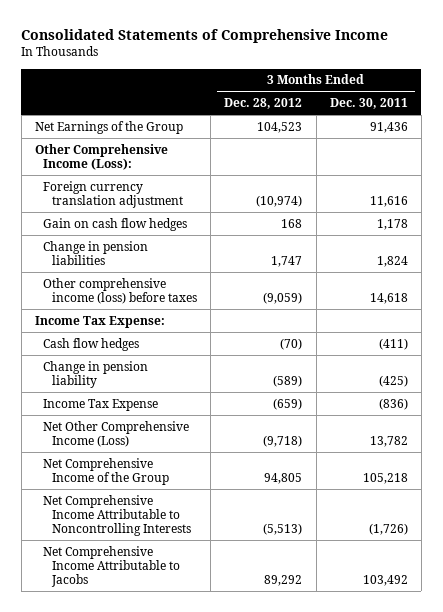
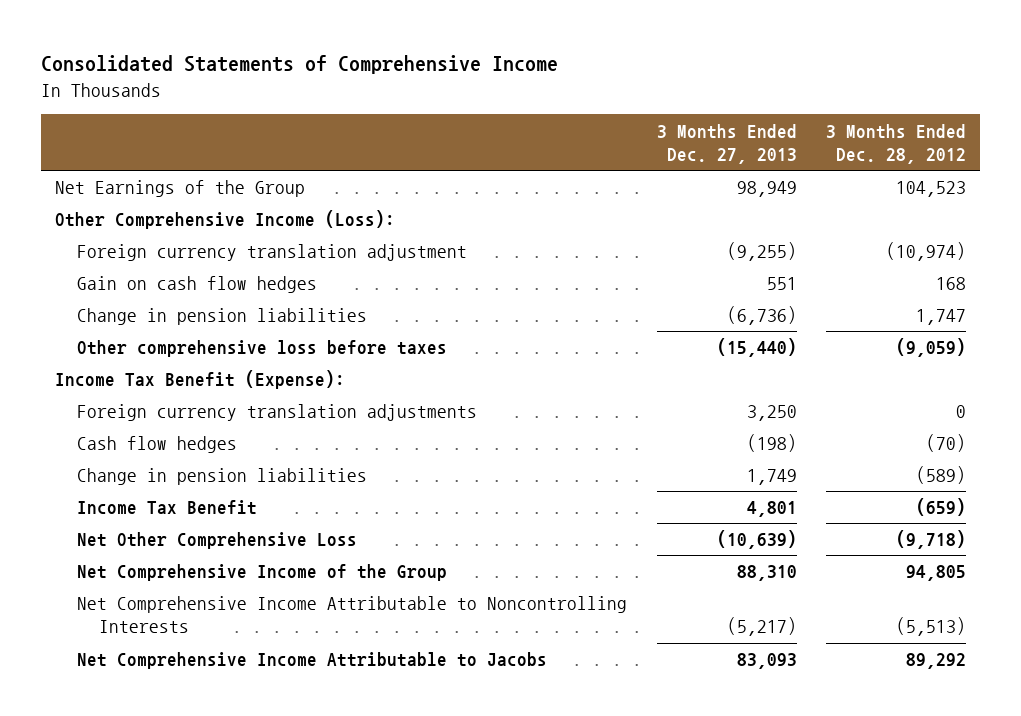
[329,98,408,110] Dec. 30, 2011 -> none
none -> [656,123,797,164] 3 Months Ended Dec. 27, 2013
[43,277,197,304] Other comprehensive income (loss) before taxes -> [77,340,448,358] Other comprehensive loss before taxes
[34,315,165,328] Income Tax Expense: -> [55,370,346,390] Income Tax Benefit (Expense):
none -> [77,404,478,422] Foreign currency translation adjustments
[43,360,149,388] Change in pension liability -> [77,468,368,486] Change in pension liabilities
[43,398,159,411] Income Tax Expense -> [77,500,258,516] Income Tax Benefit
[43,420,190,447] Net Other Comprehensive Income (Loss) -> [77,532,358,550] Net Other Comprehensive Loss

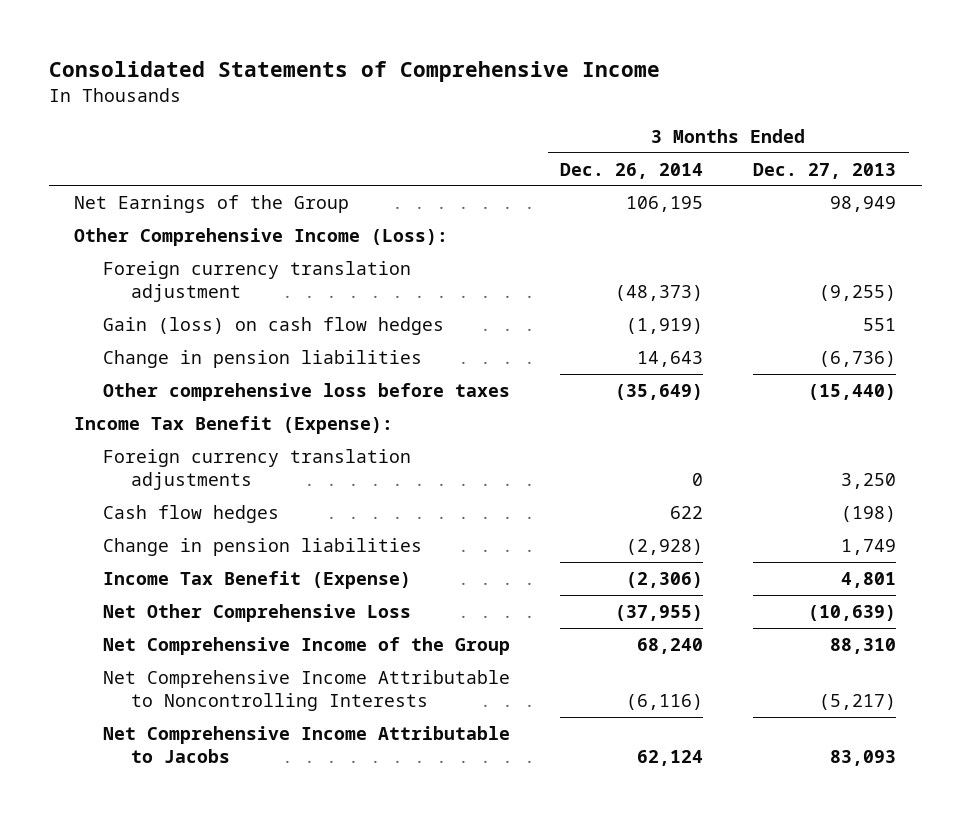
[825,123,966,164] 3 Months Ended Dec. 28, 2012 -> none
none -> [560,162,704,179] Dec. 26, 2014
[77,276,318,294] Gain on cash flow hedges -> [102,316,444,335] Gain (loss) on cash flow hedges
[77,500,258,516] Income Tax Benefit -> [102,570,411,589] Income Tax Benefit (Expense)

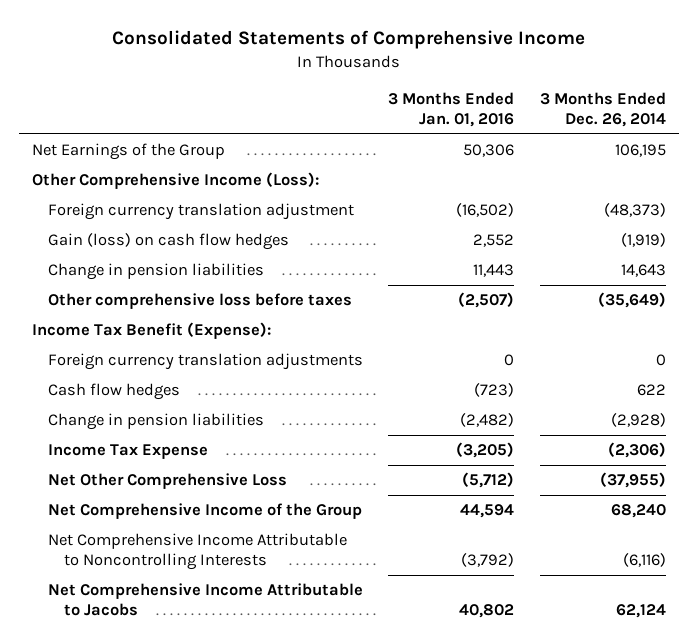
[753,162,897,179] Dec. 27, 2013 -> none
none -> [388,91,515,127] 3 Months Ended Jan. 01, 2016
[102,570,411,589] Income Tax Benefit (Expense) -> [47,444,208,460] Income Tax Expense

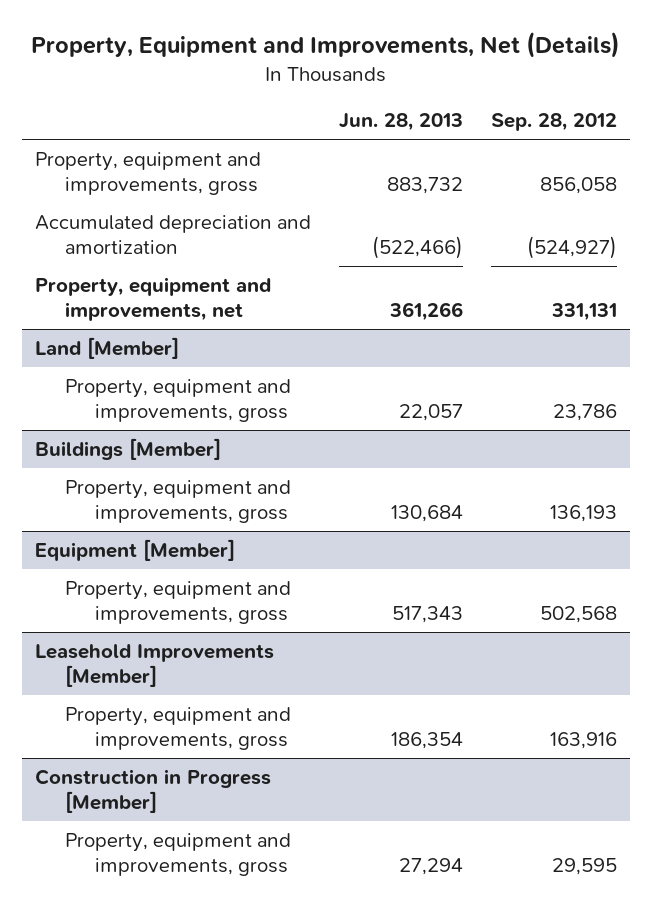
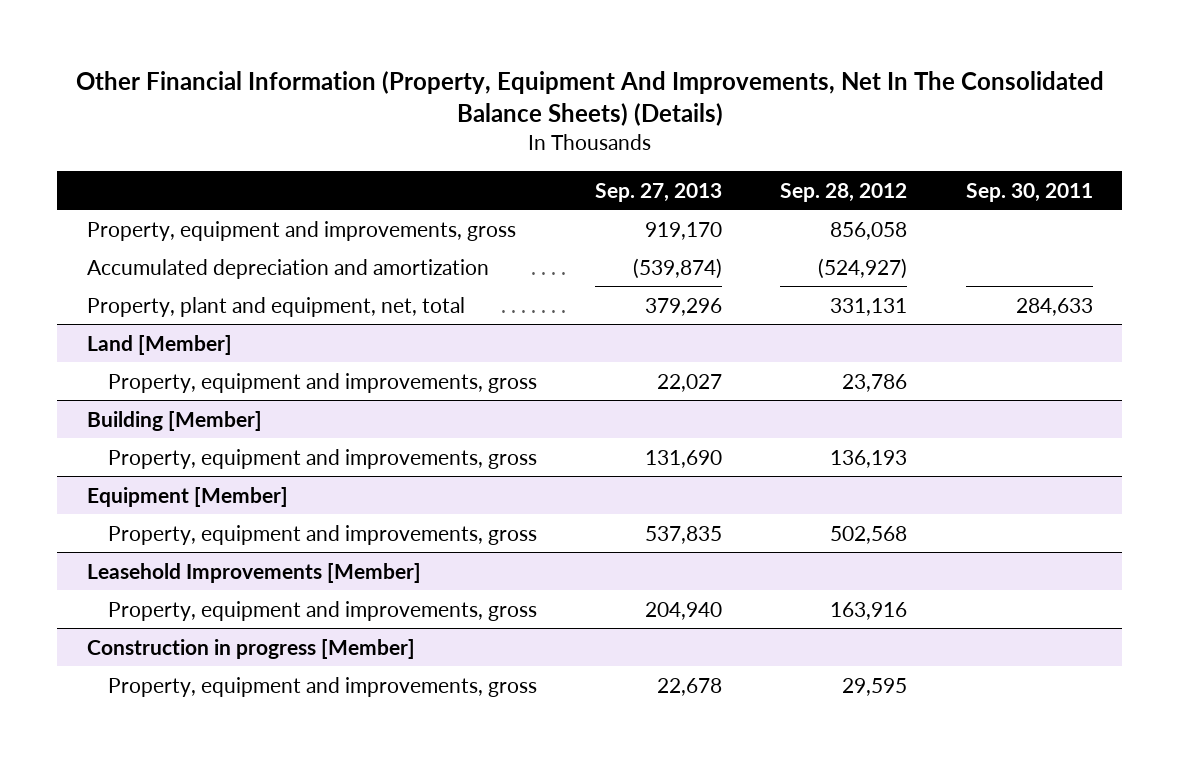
[30,32,620,59] Property, Equipment and Improvements, Net (Details) -> [75,70,1104,127] Other Financial Information (Property, Equipment And Improvements, Net In The Consolidated Balance Sheets) (Details)
[338,113,463,132] Jun. 28, 2013 -> none
none -> [595,182,723,202] Sep. 27, 2013
none -> [965,182,1093,202] Sep. 30, 2011
[35,276,272,321] Property, equipment and improvements, net -> [86,296,465,317] Property, plant and equipment, net, total
[35,437,222,460] Buildings [Member] -> [86,410,262,431] Building [Member]
[35,768,272,813] Construction in Progress [Member] -> [86,638,415,659] Construction in progress [Member]

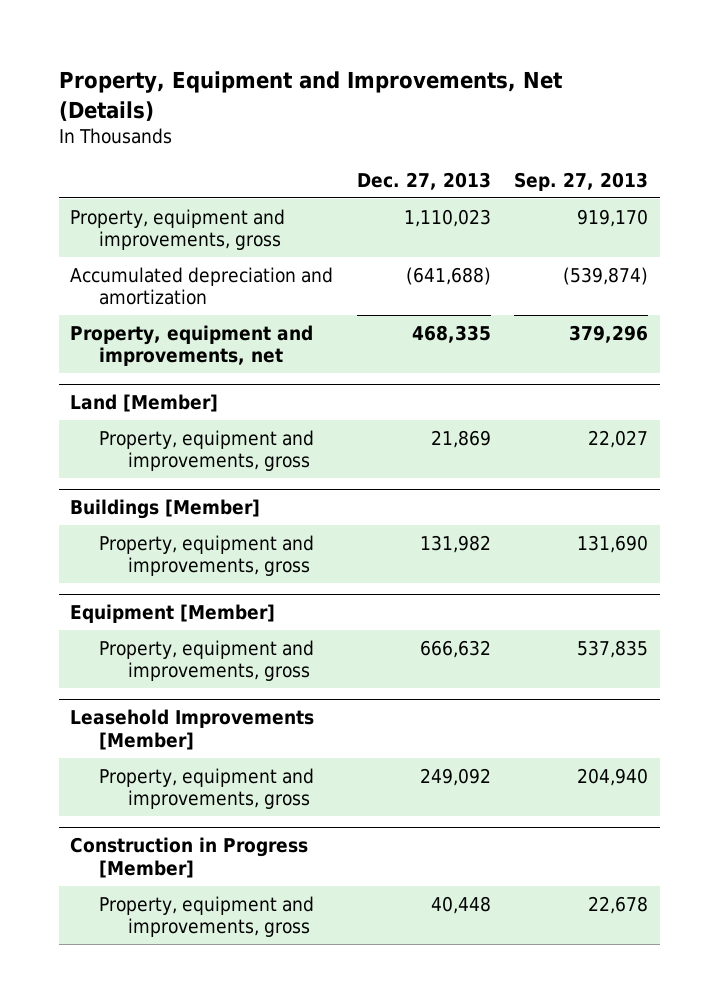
[75,70,1104,127] Other Financial Information (Property, Equipment And Improvements, Net In The Consolidated Balance Sheets) (Details) -> [58,71,563,121] Property, Equipment and Improvements, Net (Details)
[780,182,908,202] Sep. 28, 2012 -> none
[965,182,1093,202] Sep. 30, 2011 -> none
none -> [356,172,491,191] Dec. 27, 2013
[86,296,465,317] Property, plant and equipment, net, total -> [70,324,314,367] Property, equipment and improvements, net
[86,410,262,431] Building [Member] -> [70,499,261,520] Buildings [Member]
[86,638,415,659] Construction in progress [Member] -> [70,837,309,878] Construction in Progress [Member]

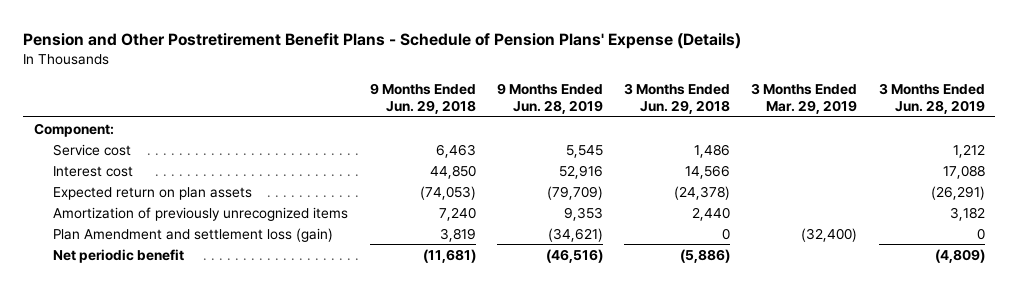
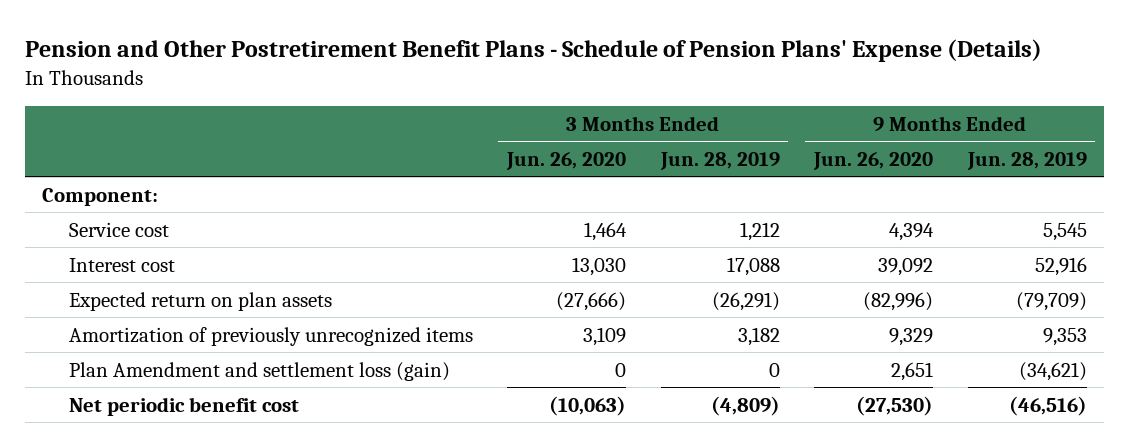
[369,82,476,115] 9 Months Ended Jun. 29, 2018 -> none
[624,82,731,115] 3 Months Ended Jun. 29, 2018 -> none
[751,82,858,115] 3 Months Ended Mar. 29, 2019 -> none
none -> [506,151,627,170] Jun. 26, 2020
none -> [813,151,934,170] Jun. 26, 2020
[53,248,185,263] Net periodic benefit -> [68,396,299,416] Net periodic benefit cost

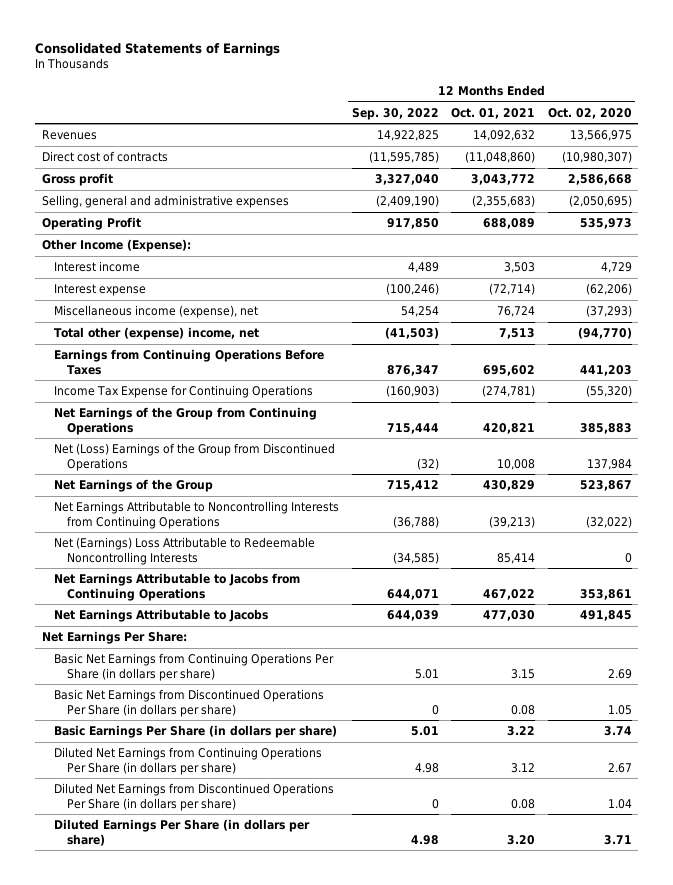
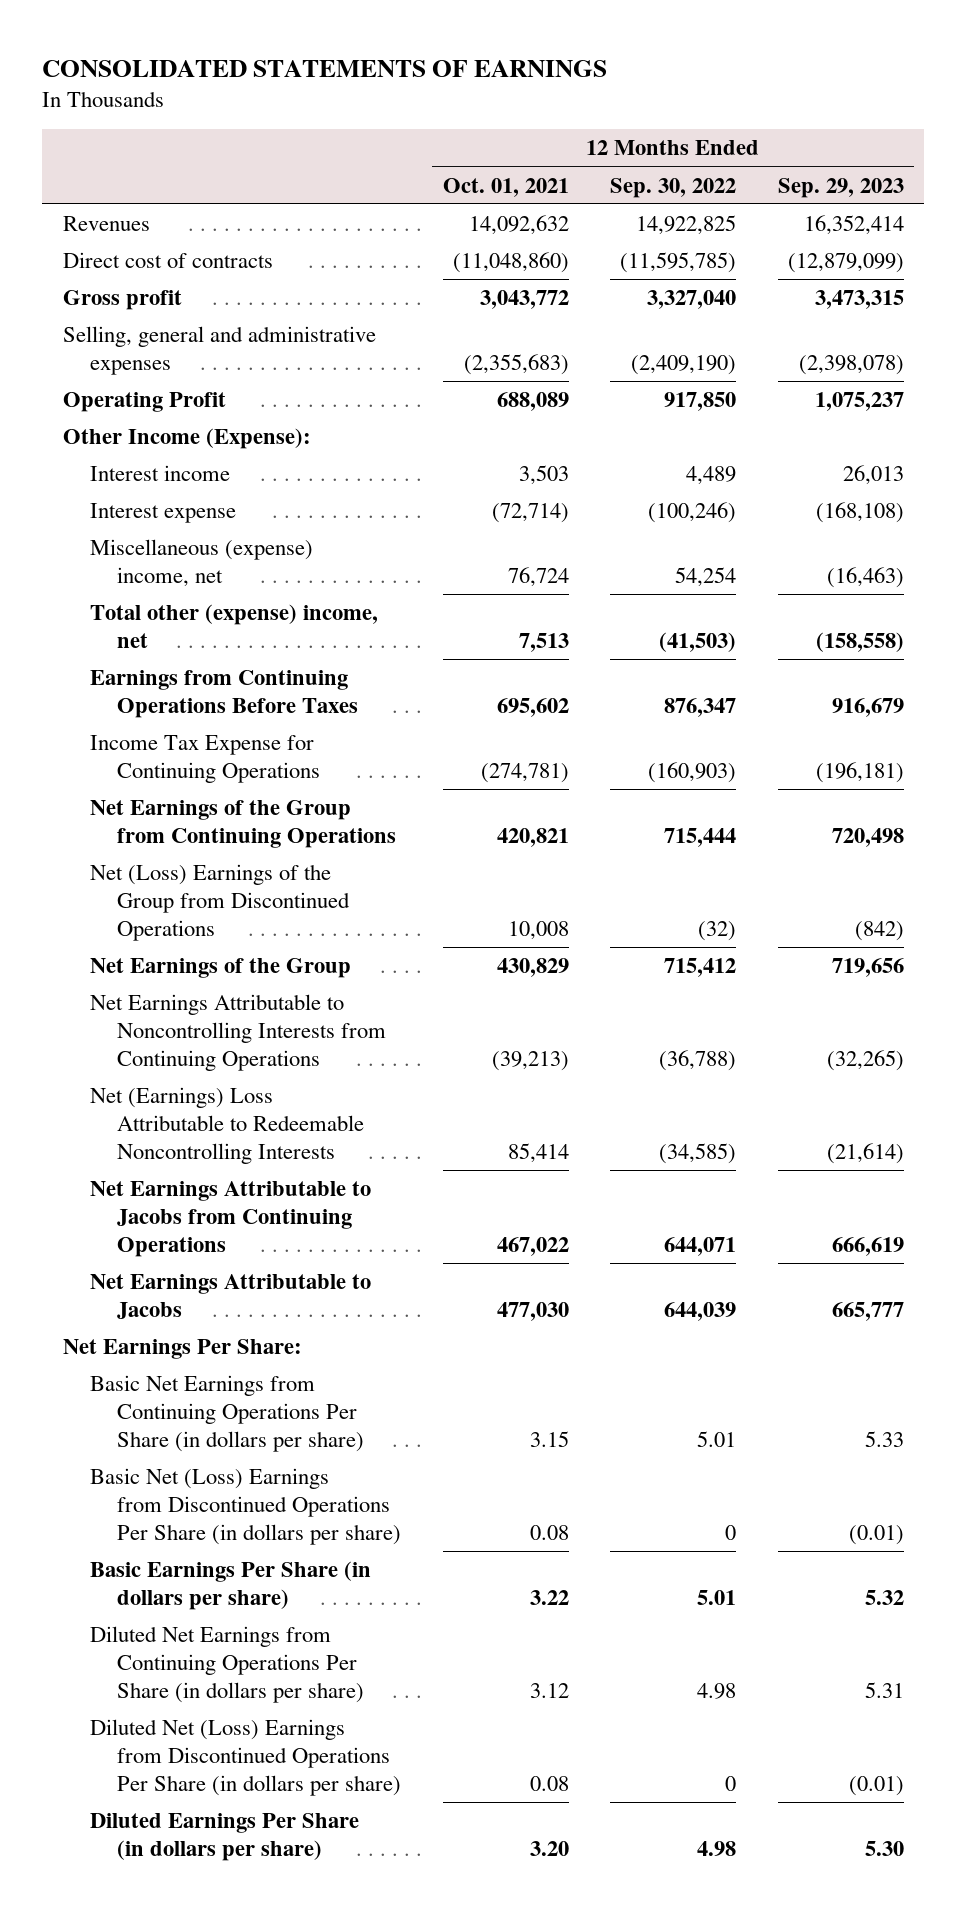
[35,42,281,56] Consolidated Statements of Earnings -> [42,59,608,77] CONSOLIDATED STATEMENTS OF EARNINGS
[547,107,632,119] Oct. 02, 2020 -> none
none -> [777,177,904,198] Sep. 29, 2023
[54,305,259,319] Miscellaneous income (expense), net -> [90,538,314,587] Miscellaneous (expense) income, net
[54,689,325,717] Basic Net Earnings from Discontinued Operations Per Share (in dollars per share) -> [90,1467,402,1545] Basic Net (Loss) Earnings from Discontinued Operations Per Share (in dollars per share)
[54,783,335,811] Diluted Net Earnings from Discontinued Operations Per Share (in dollars per share) -> [90,1718,402,1796] Diluted Net (Loss) Earnings from Discontinued Operations Per Share (in dollars per share)

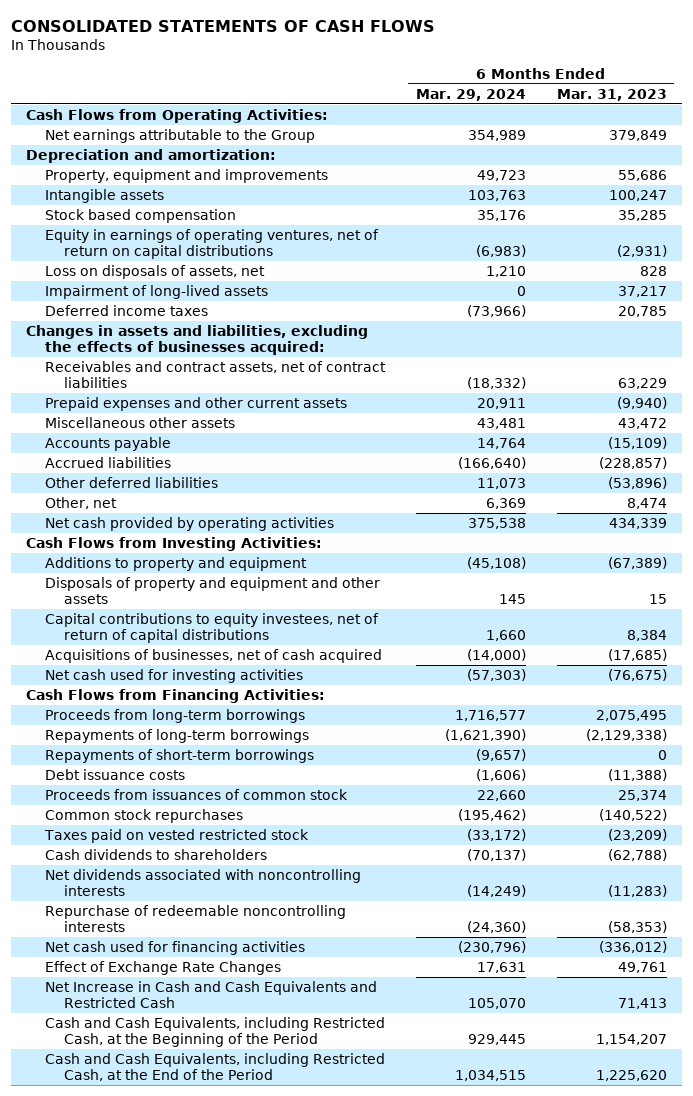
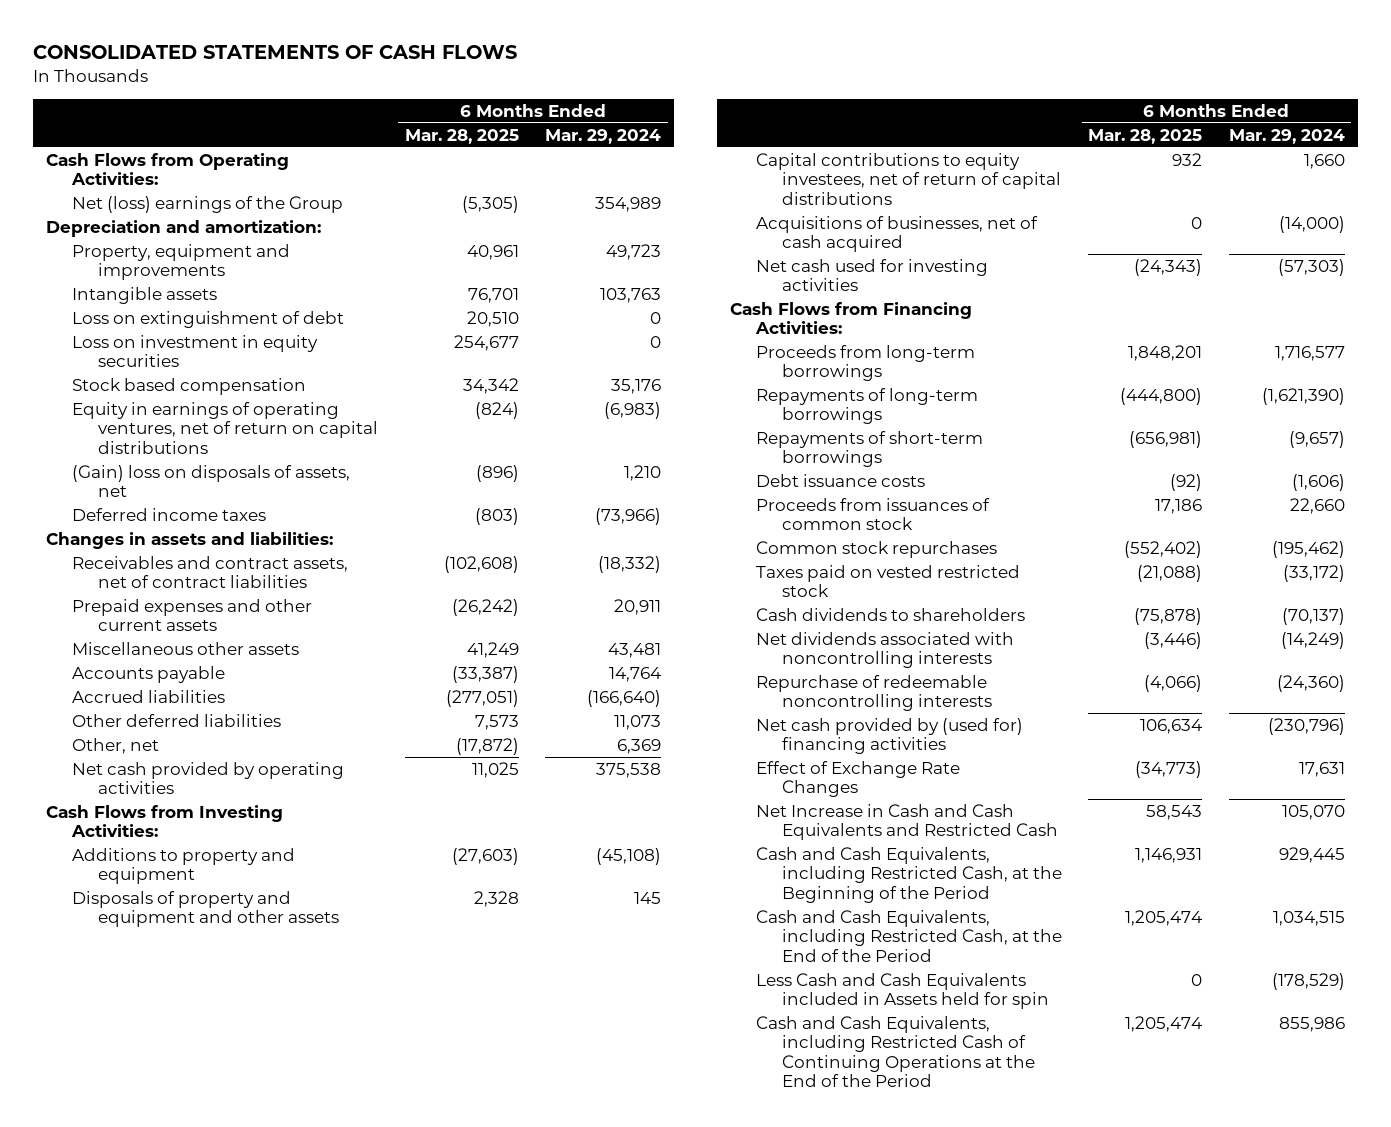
[556,88,667,101] Mar. 31, 2023 -> none
none -> [404,128,519,144] Mar. 28, 2025
[45,128,316,143] Net earnings attributable to the Group -> [72,195,344,213] Net (loss) earnings of the Group
none -> [72,310,345,328] Loss on extinguishment of debt
none -> [72,334,319,368] Loss on investment in equity securities
[45,284,269,299] Impairment of long-lived assets -> none
[45,264,266,279] Loss on disposals of assets, net -> [72,464,351,498] (Gain) loss on disposals of assets, net
[26,324,369,355] Changes in assets and liabilities, excluding the effects of businesses acquired: -> [46,531,334,549] Changes in assets and liabilities:
[45,940,306,955] Net cash used for financing activities -> [755,717,1023,755] Net cash provided by (used for) financing activities
none -> [755,972,1049,1010] Less Cash and Cash Equivalents included in Assets held for spin
none -> [755,1015,1035,1088] Cash and Cash Equivalents, including Restricted Cash of Continuing Operations at the End of the Period

